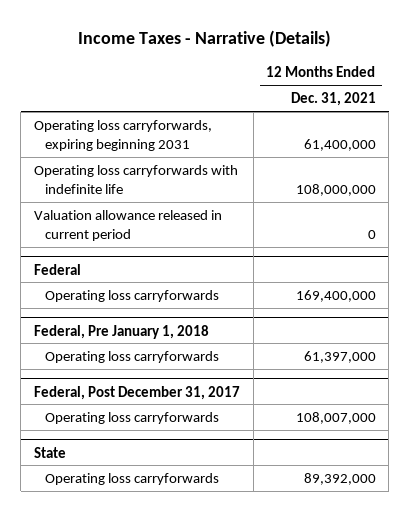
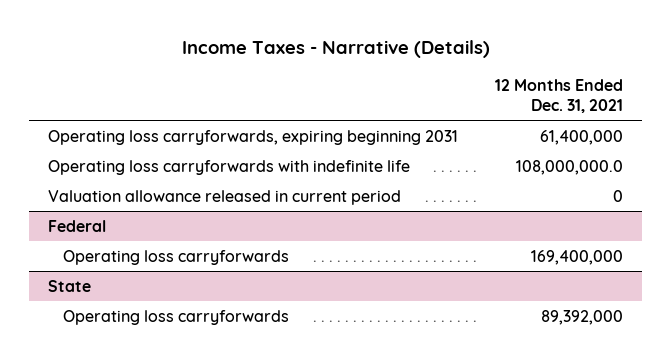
[295,184,376,197] 108,000,000 -> [516,159,624,175] 108,000,000.0
[34,324,210,339] Federal, Pre January 1, 2018 -> none
[45,350,220,363] Operating loss carryforwards -> none
[34,385,241,400] Federal, Post December 31, 2017 -> none
[45,411,220,424] Operating loss carryforwards -> none

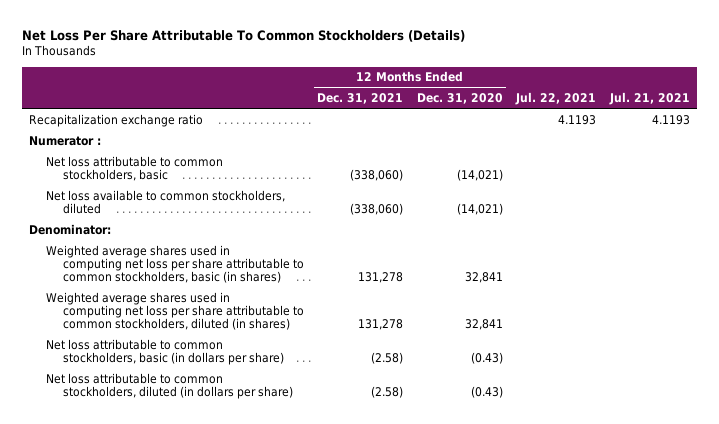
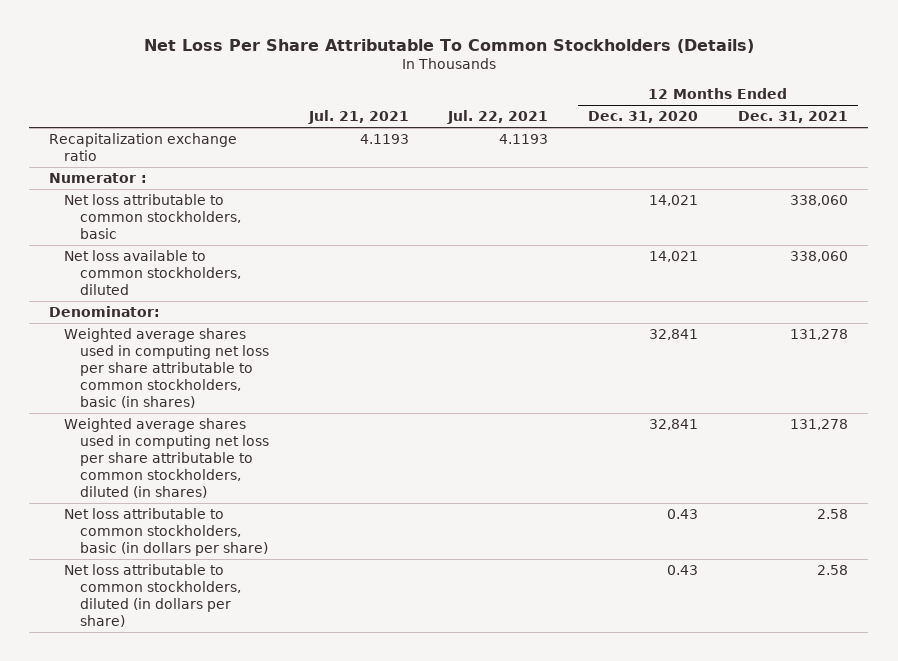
[350,168,404,181] (338,060) -> [790,195,849,207] 338,060
[456,168,503,181] (14,021) -> [649,195,699,207] 14,021
[350,202,404,215] (338,060) -> [790,251,849,263] 338,060
[456,202,503,215] (14,021) -> [649,251,699,263] 14,021
[371,351,404,364] (2.58) -> [817,509,849,520] 2.58
[470,351,503,364] (0.43) -> [667,509,699,520] 0.43
[371,385,404,398] (2.58) -> [817,565,849,576] 2.58
[470,385,503,398] (0.43) -> [667,565,699,576] 0.43

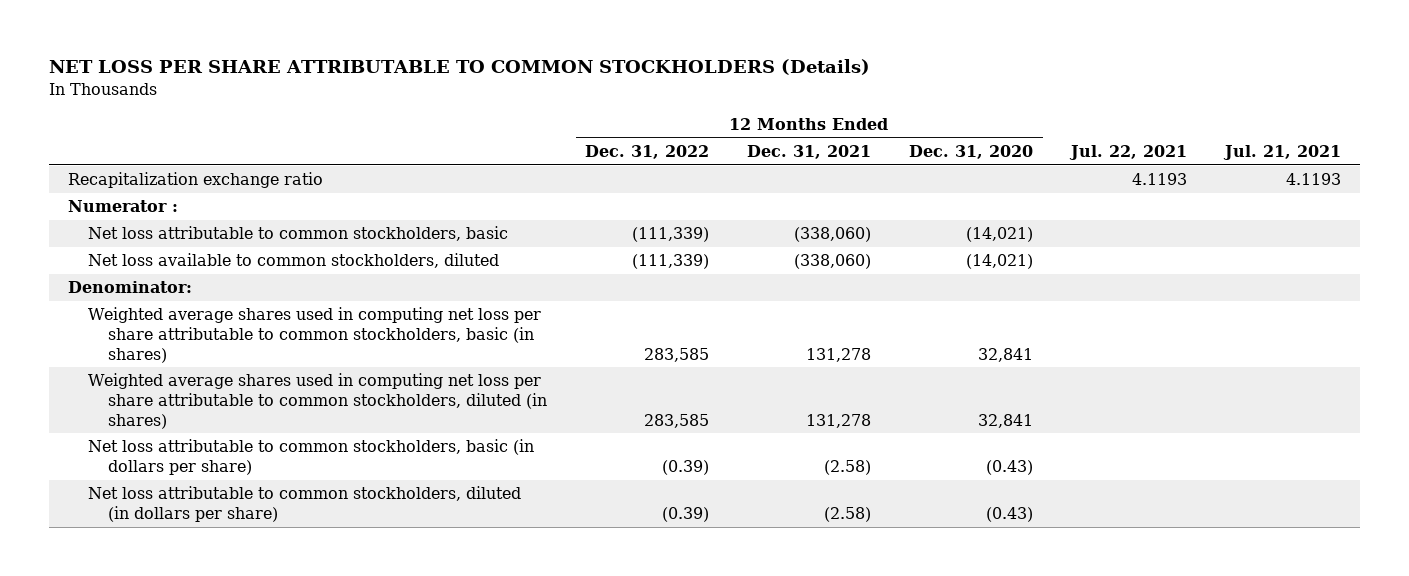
[143,38,754,53] Net Loss Per Share Attributable To Common Stockholders (Details) -> [49,59,871,76] NET LOSS PER SHARE ATTRIBUTABLE TO COMMON STOCKHOLDERS (Details)
none -> [585,144,710,159] Dec. 31, 2022
[649,195,699,207] 14,021 -> [966,227,1034,243] (14,021)
[790,195,849,207] 338,060 -> [794,227,872,243] (338,060)
[649,251,699,263] 14,021 -> [966,254,1034,270] (14,021)
[790,251,849,263] 338,060 -> [794,254,872,270] (338,060)
[667,509,699,520] 0.43 -> [986,459,1034,475] (0.43)
[817,509,849,520] 2.58 -> [824,459,872,475] (2.58)
[667,565,699,576] 0.43 -> [986,506,1034,522] (0.43)
[817,565,849,576] 2.58 -> [824,506,872,522] (2.58)

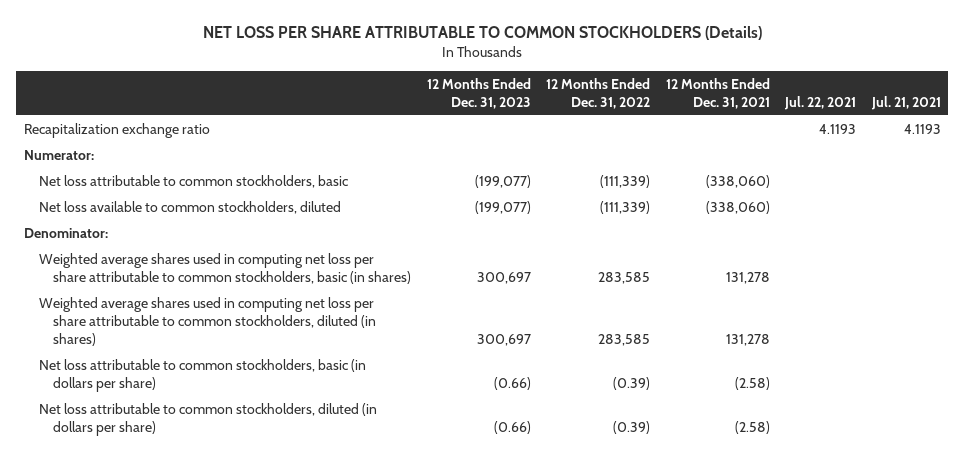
[909,144,1034,159] Dec. 31, 2020 -> none
none -> [426,77,531,109] 12 Months Ended Dec. 31, 2023
[68,200,179,213] Numerator : -> [23,149,94,160] Numerator:

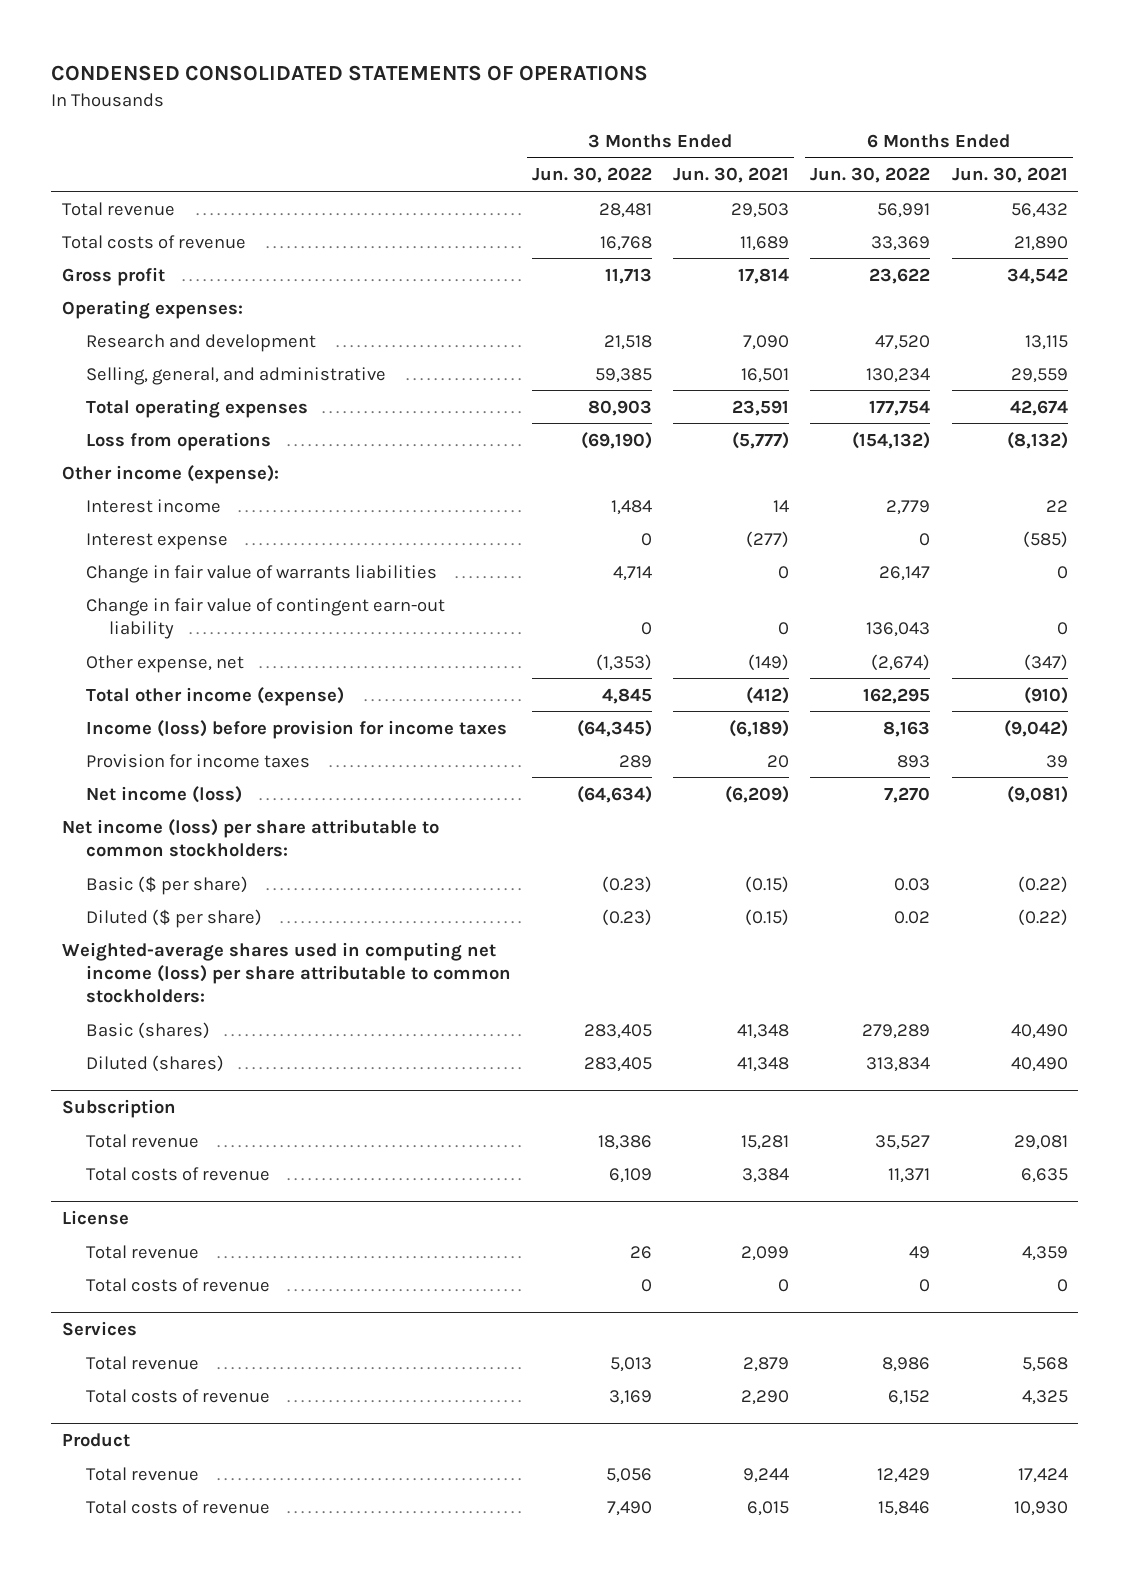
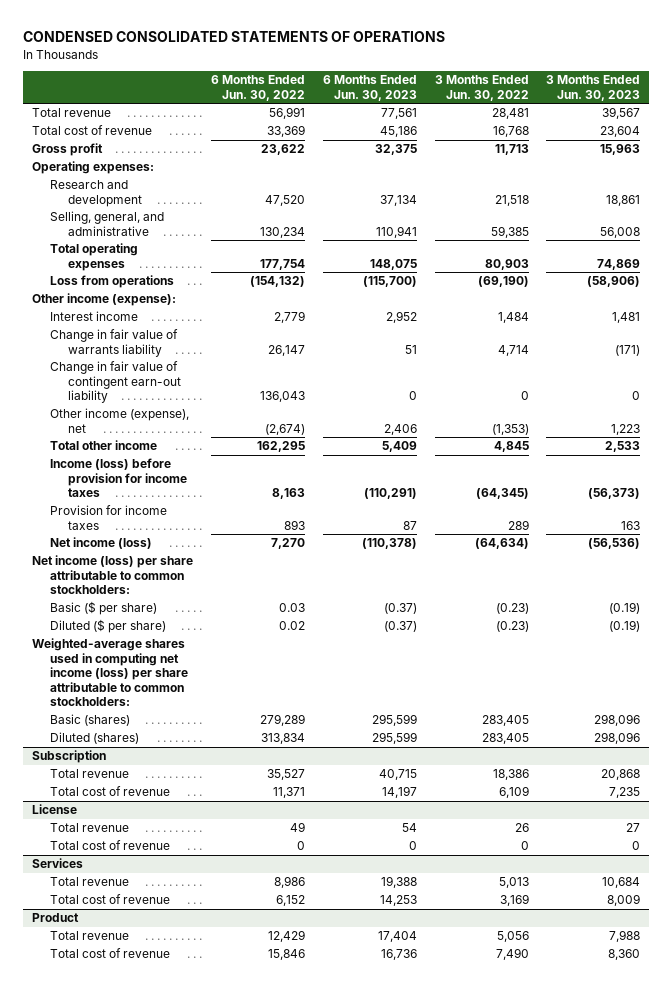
[673,167,790,184] Jun. 30, 2021 -> none
[951,167,1068,184] Jun. 30, 2021 -> none
none -> [322,75,417,101] 6 Months Ended Jun. 30, 2023
none -> [546,75,641,101] 3 Months Ended Jun. 30, 2023
[62,234,247,249] Total costs of revenue -> [32,125,153,136] Total cost of revenue
[85,532,228,550] Interest expense -> none
[85,564,437,583] Change in fair value of warrants liabilities -> [50,329,179,357] Change in fair value of warrants liability
[85,654,244,673] Other expense, net -> [50,408,190,433] Other income (expense), net
[85,686,344,706] Total other income (expense) -> [50,440,158,451] Total other income
[85,1166,270,1181] Total costs of revenue -> [50,786,171,797] Total cost of revenue
[85,1277,270,1292] Total costs of revenue -> [50,840,171,851] Total cost of revenue
[85,1388,270,1403] Total costs of revenue -> [50,894,171,905] Total cost of revenue
[85,1499,270,1514] Total costs of revenue -> [50,948,171,959] Total cost of revenue

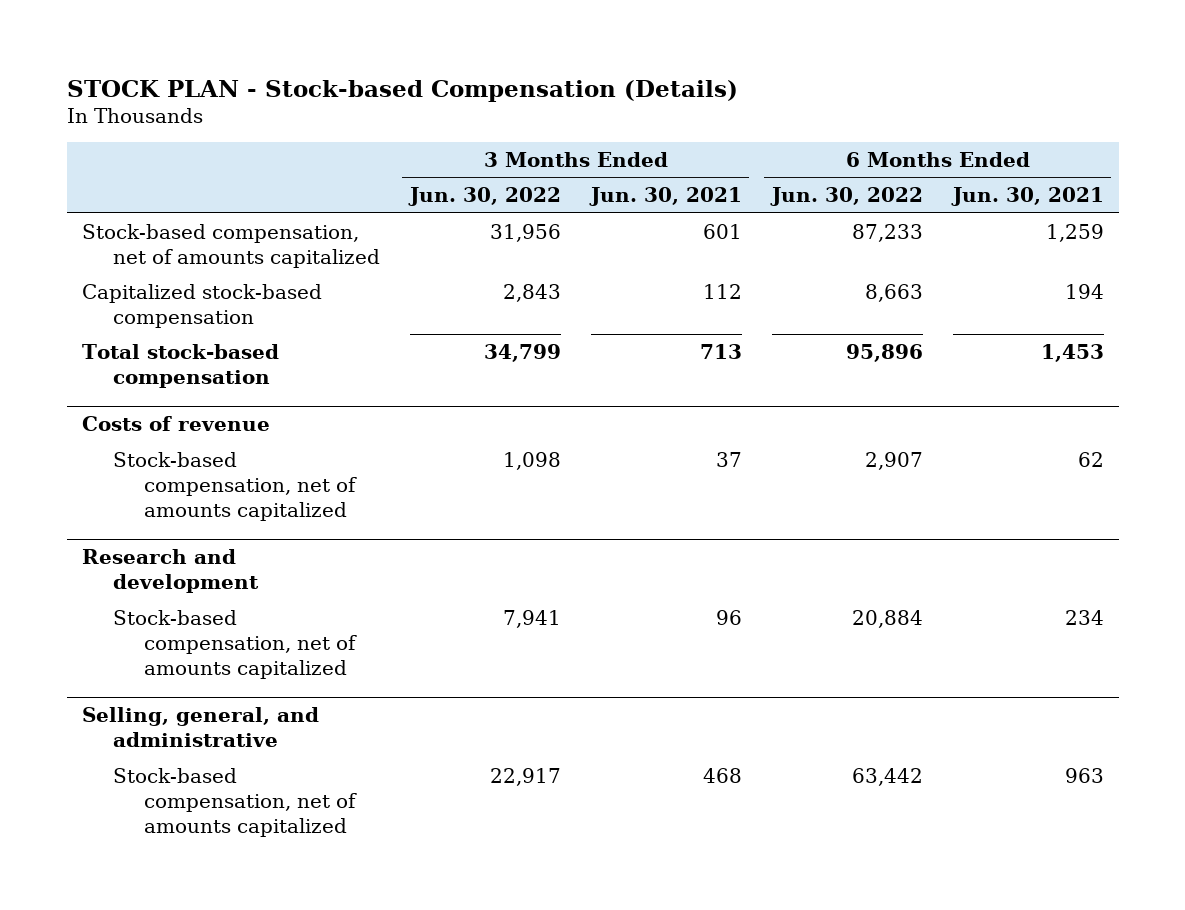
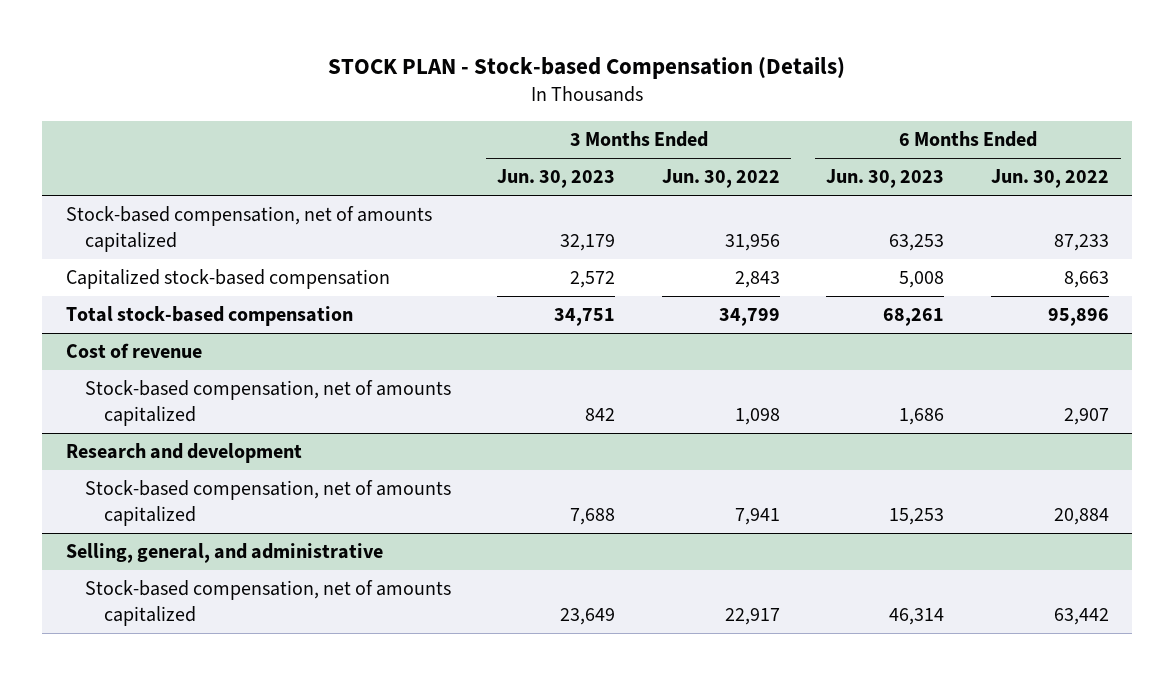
[588,187,742,207] Jun. 30, 2021 -> none
[950,187,1104,207] Jun. 30, 2021 -> none
none -> [497,169,616,189] Jun. 30, 2023
none -> [826,169,945,189] Jun. 30, 2023
[81,416,270,432] Costs of revenue -> [65,343,202,359] Cost of revenue

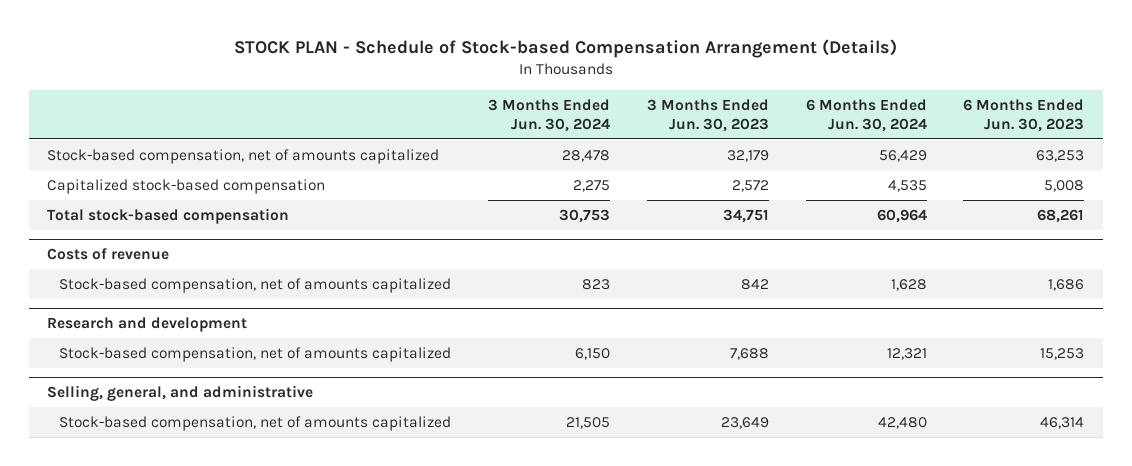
[328,56,846,79] STOCK PLAN - Stock-based Compensation (Details) -> [233,39,897,59] STOCK PLAN - Schedule of Stock-based Compensation Arrangement (Details)
[661,169,780,189] Jun. 30, 2022 -> none
[991,169,1110,189] Jun. 30, 2022 -> none
none -> [487,98,610,132] 3 Months Ended Jun. 30, 2024
none -> [805,98,927,132] 6 Months Ended Jun. 30, 2024
[65,343,202,359] Cost of revenue -> [47,248,170,261] Costs of revenue

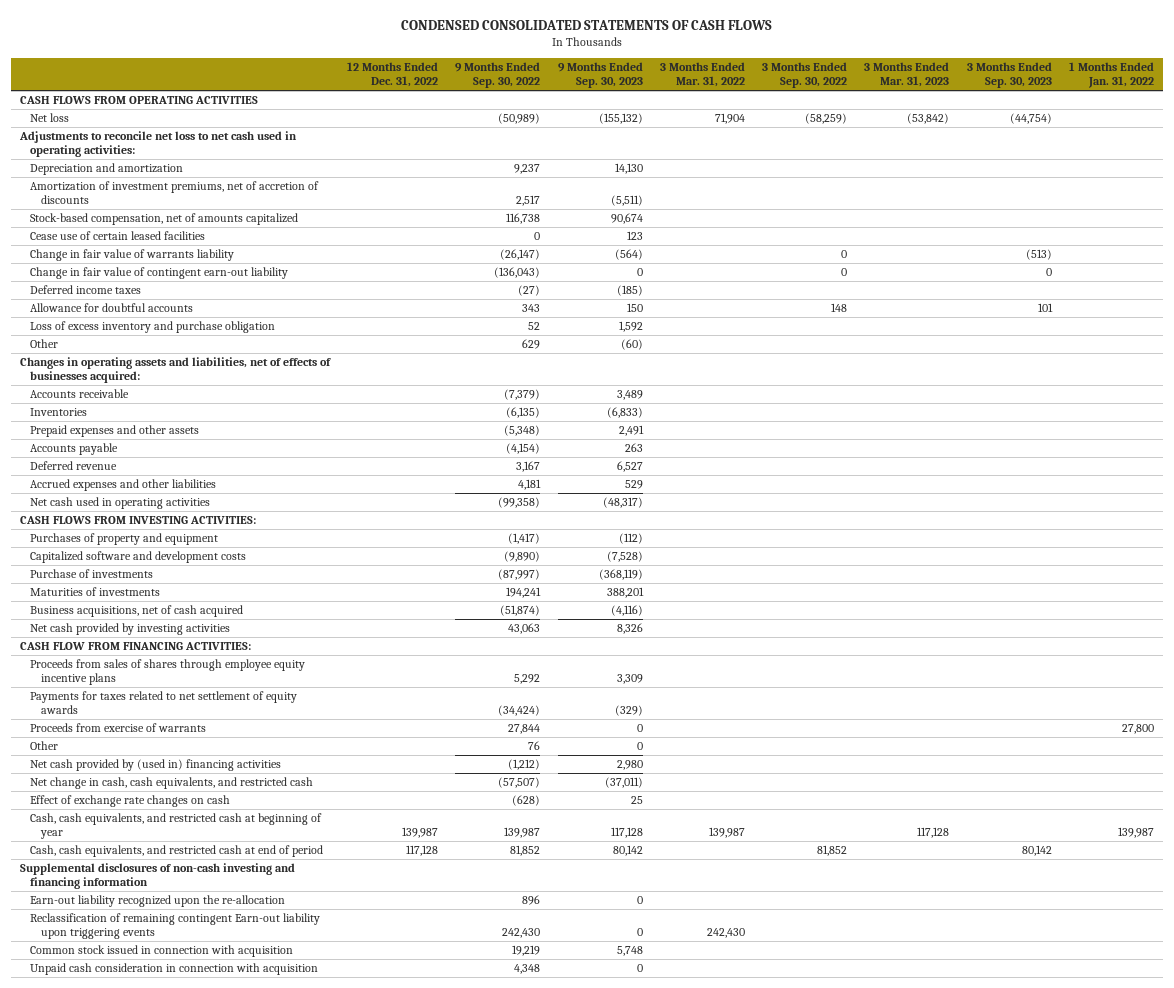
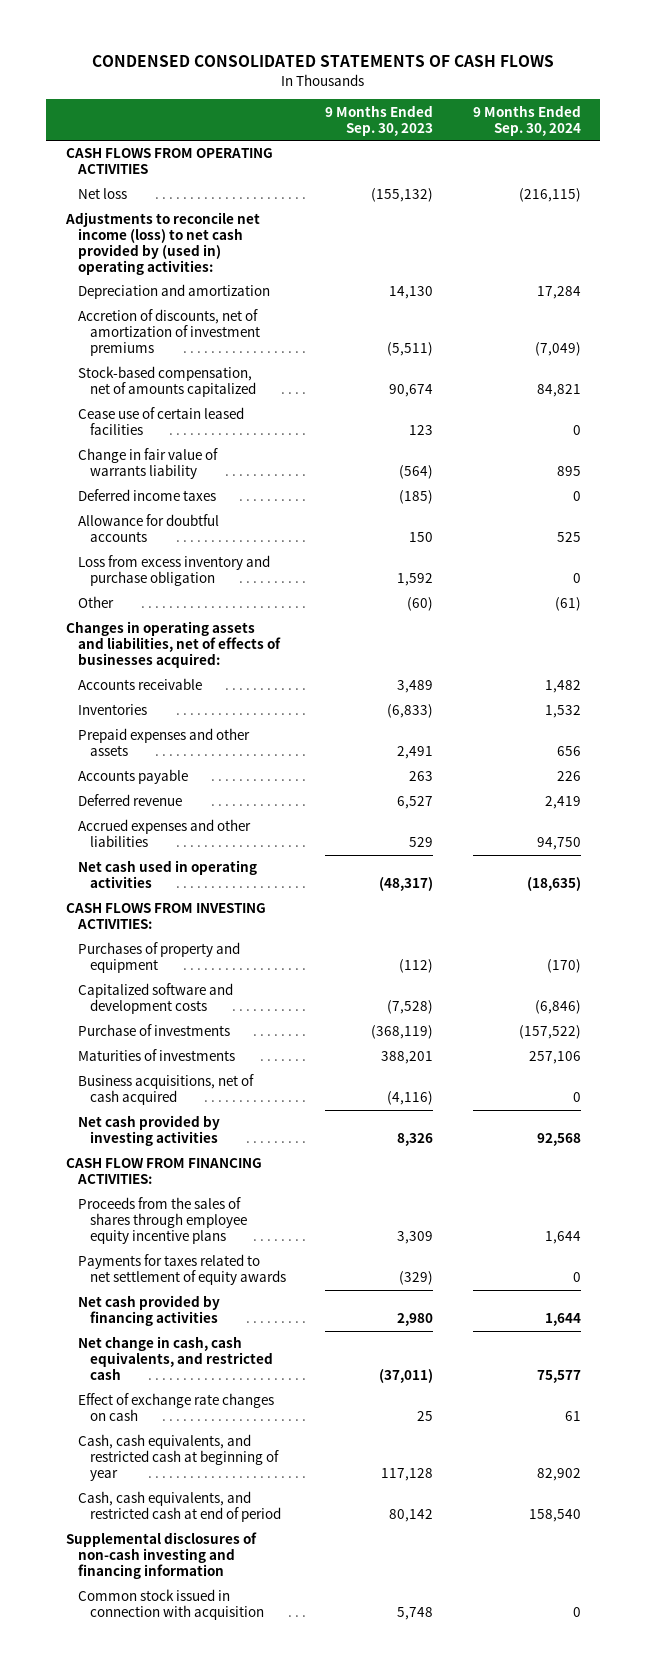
[347,62,439,88] 12 Months Ended Dec. 31, 2022 -> none
[455,62,541,89] 9 Months Ended Sep. 30, 2022 -> none
[659,62,745,88] 3 Months Ended Mar. 31, 2022 -> none
[762,62,848,89] 3 Months Ended Sep. 30, 2022 -> none
[864,62,950,88] 3 Months Ended Mar. 31, 2023 -> none
[966,62,1052,89] 3 Months Ended Sep. 30, 2023 -> none
[1068,62,1154,89] 1 Months Ended Jan. 31, 2022 -> none
none -> [472,104,581,136] 9 Months Ended Sep. 30, 2024
[18,131,297,158] Adjustments to reconcile net loss to net cash used in operating activities: -> [64,212,260,275] Adjustments to reconcile net income (loss) to net cash provided by (used in) operating activities:
[30,181,320,205] Amortization of investment premiums, net of accretion of discounts -> [77,309,261,357] Accretion of discounts, net of amortization of investment premiums
[30,267,289,280] Change in fair value of contingent earn-out liability -> none
[30,321,276,334] Loss of excess inventory and purchase obligation -> [77,555,270,587] Loss from excess inventory and purchase obligation
[30,659,306,686] Proceeds from sales of shares through employee equity incentive plans -> [77,1197,248,1245] Proceeds from the sales of shares through employee equity incentive plans
[30,723,207,733] Proceeds from exercise of warrants -> none
[30,741,59,751] Other -> none
[30,759,282,772] Net cash provided by (used in) financing activities -> [77,1295,220,1327] Net cash provided by financing activities
[30,895,286,908] Earn-out liability recognized upon the re-allocation -> none
[30,913,321,940] Reclassification of remaining contingent Earn-out liability upon triggering events -> none
[30,963,319,976] Unpaid cash consideration in connection with acquisition -> none

